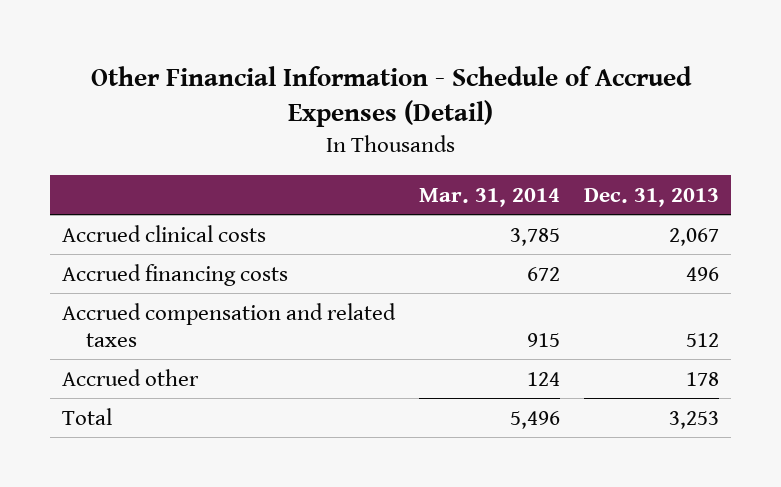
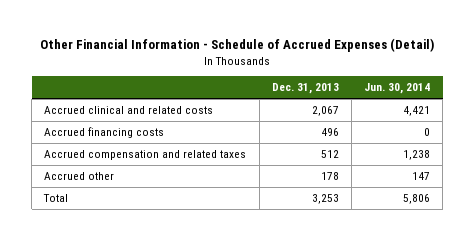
[419,187,561,207] Mar. 31, 2014 -> none
none -> [364,83,431,95] Jun. 30, 2014
[62,224,267,242] Accrued clinical costs -> [44,106,214,115] Accrued clinical and related costs

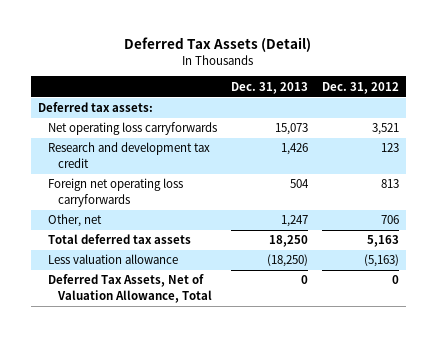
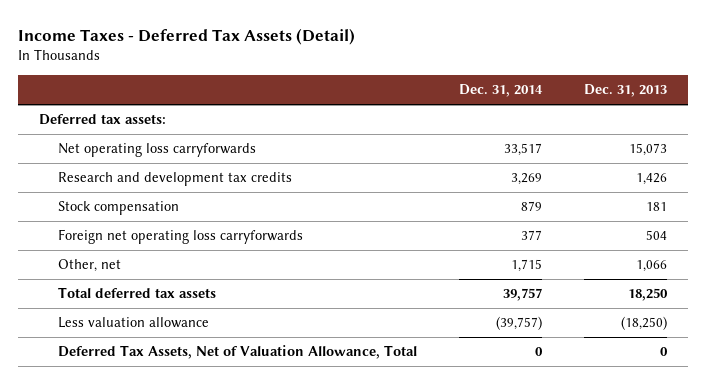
[124,36,312,52] Deferred Tax Assets (Detail) -> [18,27,356,45] Income Taxes - Deferred Tax Assets (Detail)
[322,81,400,94] Dec. 31, 2012 -> none
none -> [459,84,544,98] Dec. 31, 2014
[47,142,210,168] Research and development tax credit -> [58,172,293,187] Research and development tax credits
none -> [58,201,180,216] Stock compensation
[280,215,308,228] 1,247 -> [636,260,668,273] 1,066

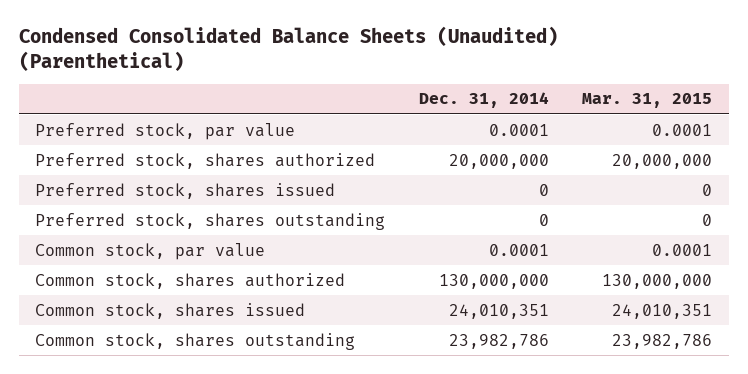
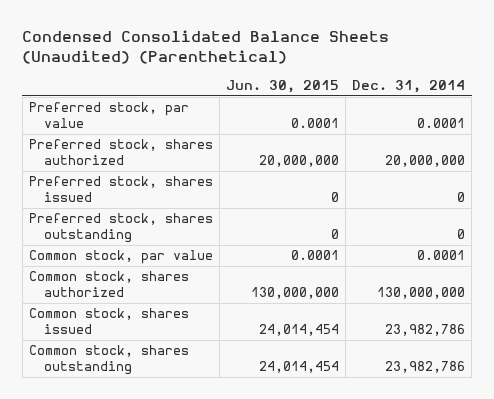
[582,93,713,109] Mar. 31, 2015 -> none
none -> [225,80,339,94] Jun. 30, 2015
[448,303,549,319] 24,010,351 -> [385,324,466,337] 23,982,786

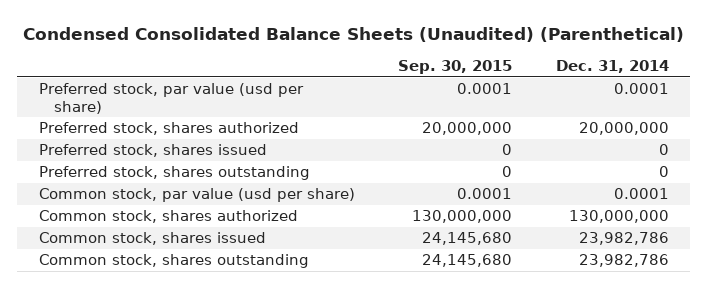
[225,80,339,94] Jun. 30, 2015 -> none
none -> [398,60,513,75] Sep. 30, 2015
[28,102,189,129] Preferred stock, par value -> [38,83,304,114] Preferred stock, par value (usd per share)
[28,250,213,265] Common stock, par value -> [38,188,355,203] Common stock, par value (usd per share)

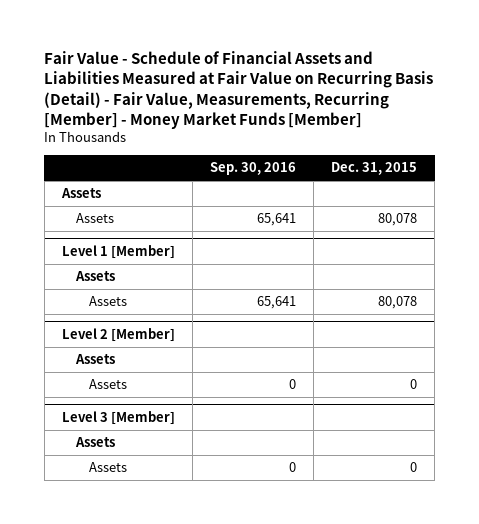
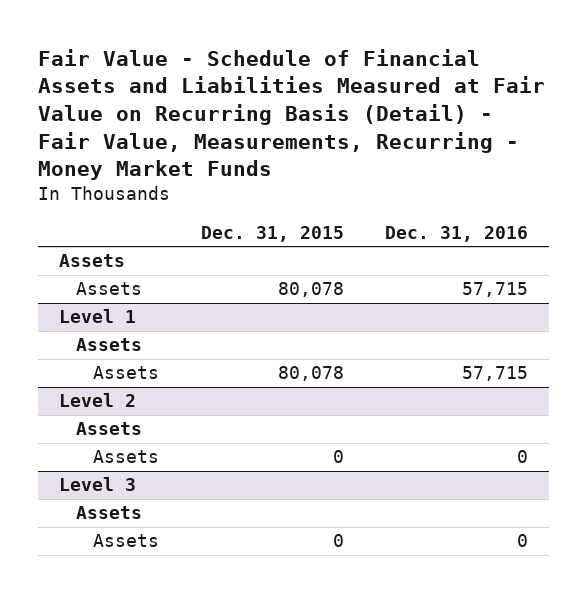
[44,51,434,129] Fair Value - Schedule of Financial Assets and Liabilities Measured at Fair Value on Recurring Basis (Detail) - Fair Value, Measurements, Recurring [Member] - Money Market Funds [Member] -> [37,48,545,181] Fair Value - Schedule of Financial Assets and Liabilities Measured at Fair Value on Recurring Basis (Detail) - Fair Value, Measurements, Recurring - Money Market Funds
[210,162,297,176] Sep. 30, 2016 -> none
none -> [385,225,529,242] Dec. 31, 2016
[61,245,175,260] Level 1 [Member] -> [58,309,136,324] Level 1
[61,328,175,343] Level 2 [Member] -> [58,393,136,408] Level 2
[61,411,175,426] Level 3 [Member] -> [58,477,136,492] Level 3

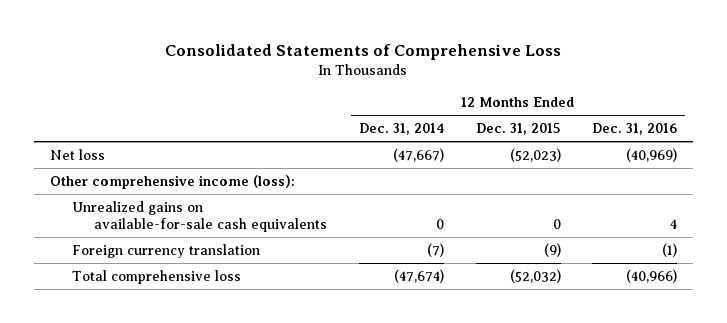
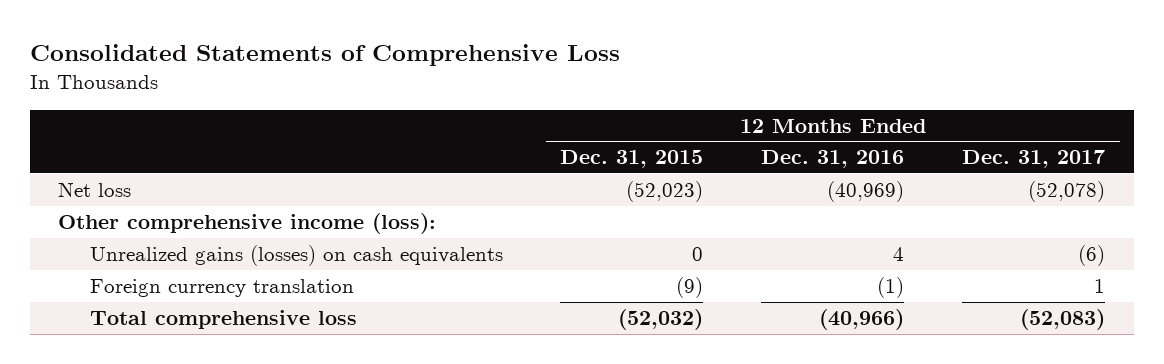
[358,123,444,136] Dec. 31, 2014 -> none
none -> [962,150,1106,169] Dec. 31, 2017
[72,200,328,233] Unrealized gains on available-for-sale cash equivalents -> [89,244,503,266] Unrealized gains (losses) on cash equivalents

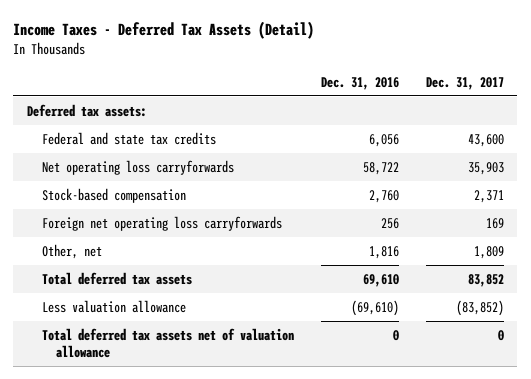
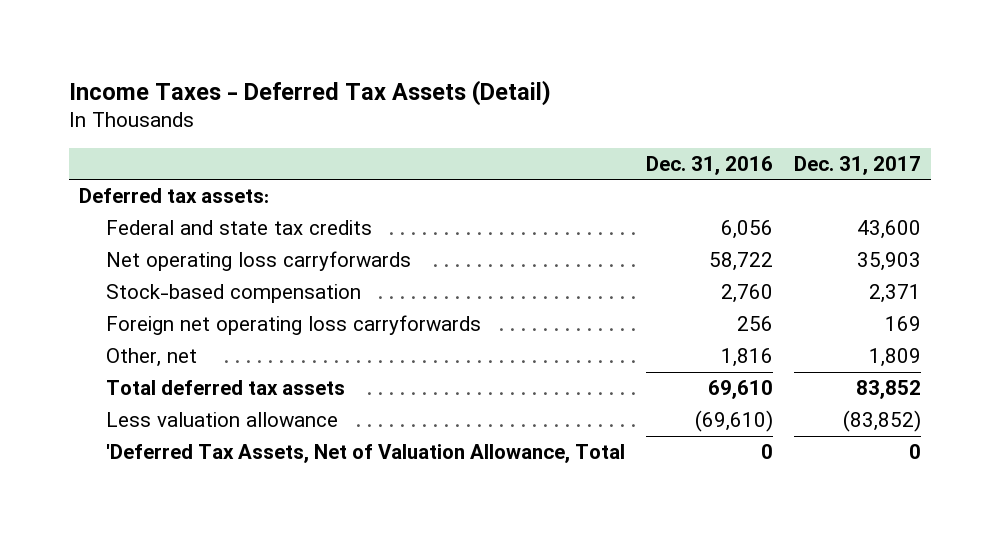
[41,327,294,359] Total deferred tax assets net of valuation allowance -> [106,444,626,464] 'Deferred Tax Assets, Net of Valuation Allowance, Total

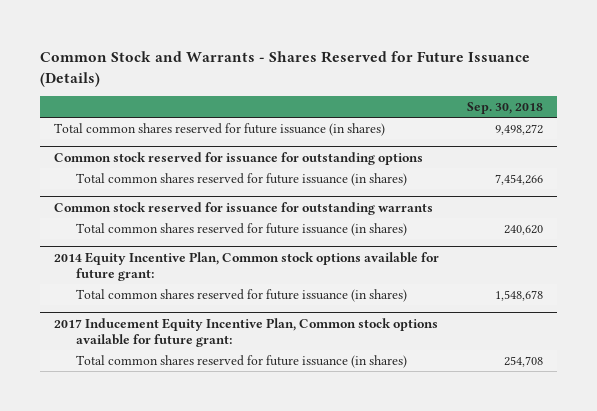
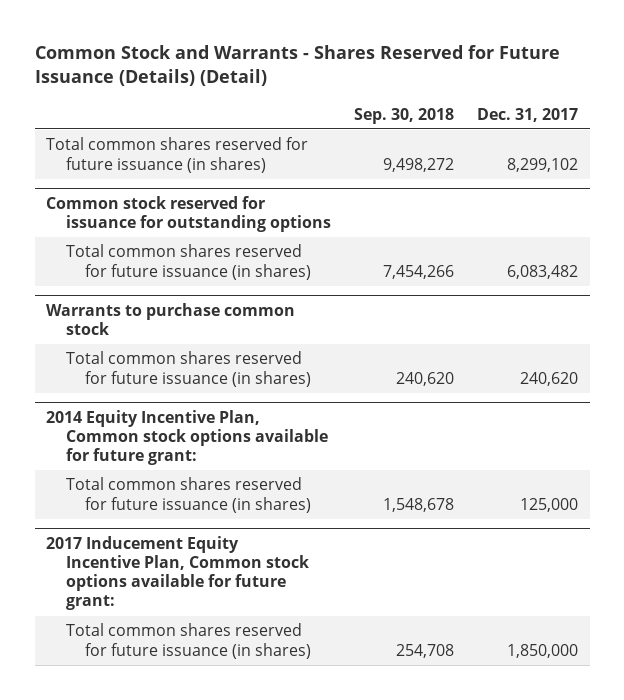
[40,50,531,87] Common Stock and Warrants - Shares Reserved for Future Issuance (Details) -> [34,45,560,87] Common Stock and Warrants - Shares Reserved for Future Issuance (Details) (Detail)
none -> [476,107,578,122] Dec. 31, 2017
[54,201,434,215] Common stock reserved for issuance for outstanding warrants -> [46,303,296,336] Warrants to purchase common stock

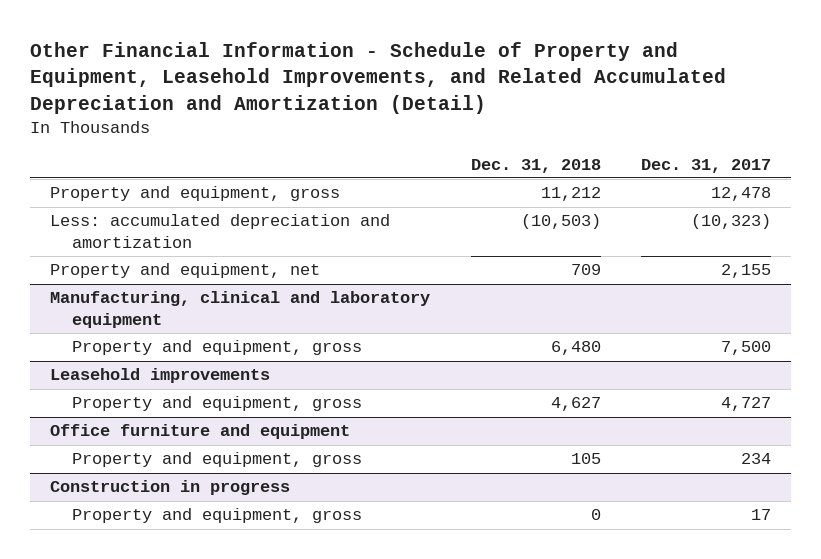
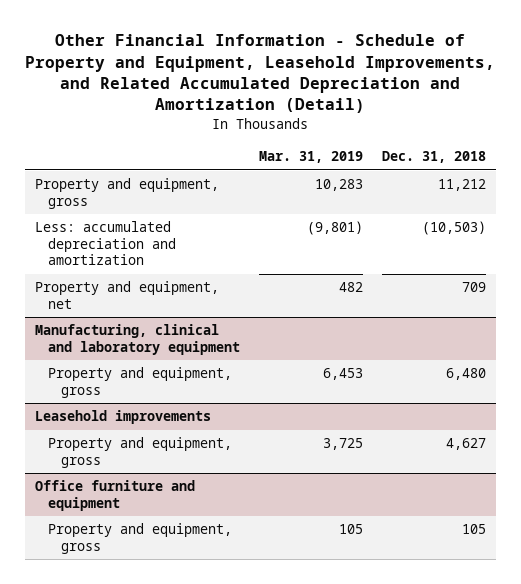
[640,158,771,173] Dec. 31, 2017 -> none
none -> [259,151,364,164] Mar. 31, 2019
[50,480,291,496] Construction in progress -> none
[72,508,363,524] Property and equipment, gross -> none

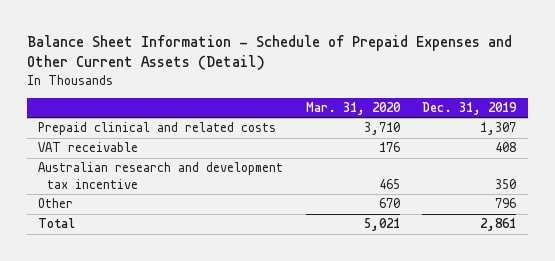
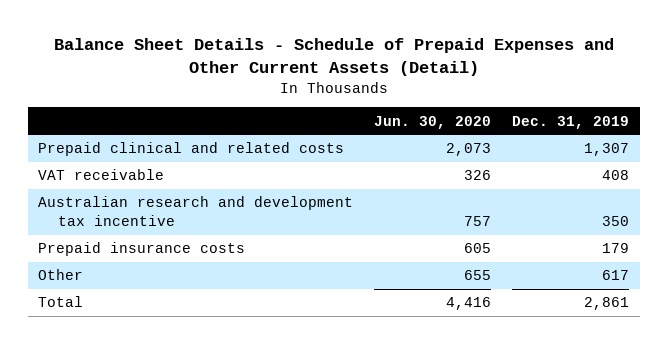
[27,35,513,71] Balance Sheet Information - Schedule of Prepaid Expenses and Other Current Assets (Detail) -> [53,38,614,76] Balance Sheet Details - Schedule of Prepaid Expenses and Other Current Assets (Detail)
[305,102,401,116] Mar. 31, 2020 -> none
none -> [374,115,492,129] Jun. 30, 2020
none -> [38,242,246,257] Prepaid insurance costs
[495,198,517,209] 796 -> [602,270,630,281] 617

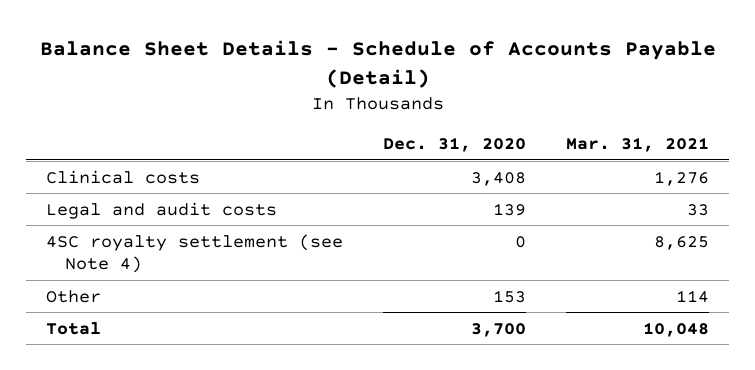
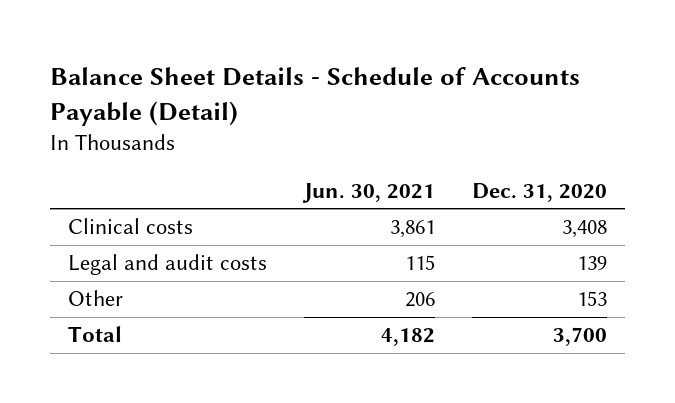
[566,136,710,152] Mar. 31, 2021 -> none
none -> [301,182,435,203] Jun. 30, 2021
[45,233,343,274] 4SC royalty settlement (see Note 4) -> none

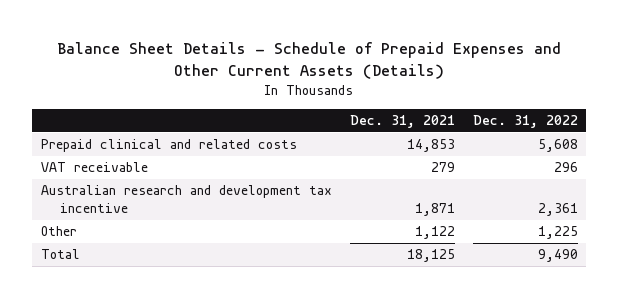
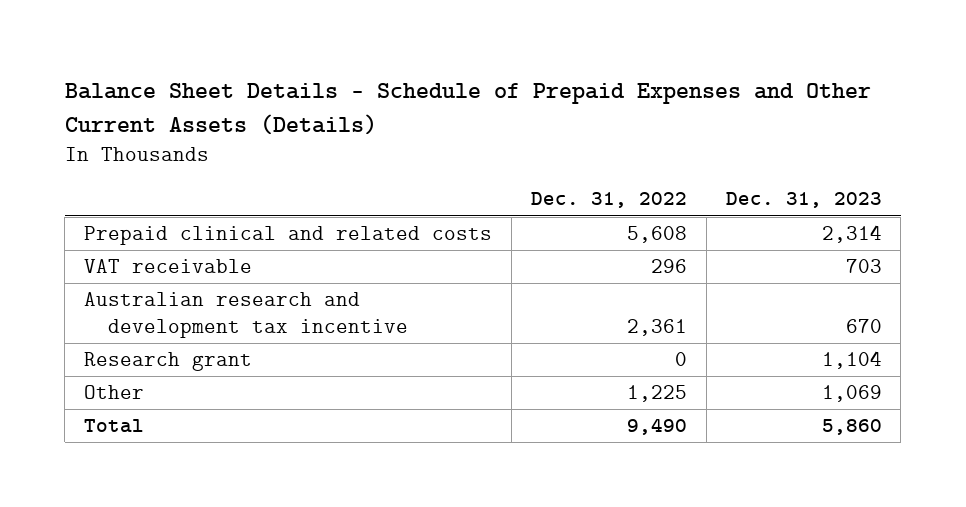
[349,115,455,129] Dec. 31, 2021 -> none
none -> [725,192,882,209] Dec. 31, 2023
none -> [83,352,252,372] Research grant

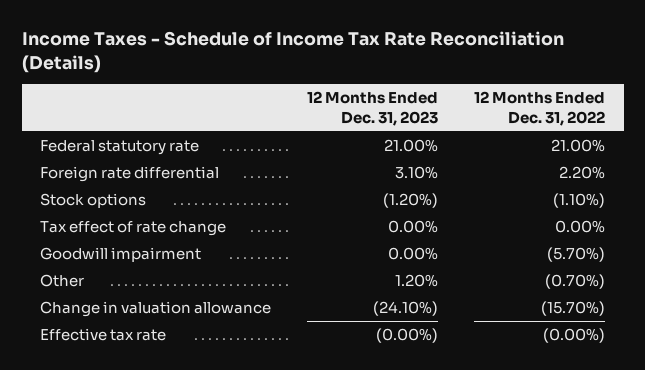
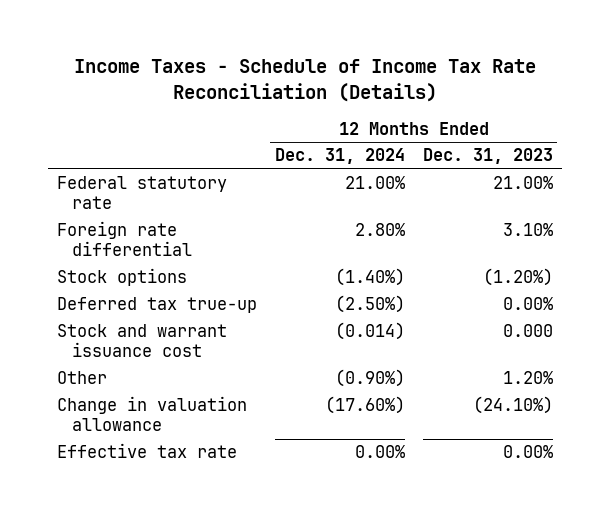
[474,91,606,126] 12 Months Ended Dec. 31, 2022 -> none
none -> [274,148,405,165] Dec. 31, 2024
[39,221,226,237] Tax effect of rate change -> none
[39,247,201,263] Goodwill impairment -> none
none -> [56,297,257,314] Deferred tax true-up
none -> [56,324,227,358] Stock and warrant issuance cost
[376,328,439,344] (0.00%) -> [502,445,553,459] 0.00%

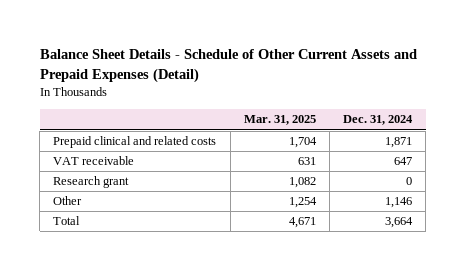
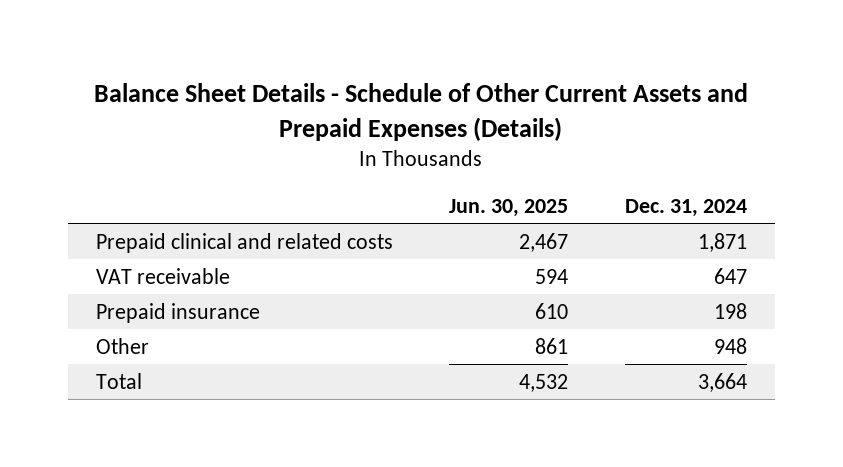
[39,49,417,84] Balance Sheet Details - Schedule of Other Current Assets and Prepaid Expenses (Detail) -> [94,83,749,141] Balance Sheet Details - Schedule of Other Current Assets and Prepaid Expenses (Details)
[243,115,316,126] Mar. 31, 2025 -> none
none -> [449,199,569,218] Jun. 30, 2025
[53,176,130,189] Research grant -> none
none -> [96,302,261,323] Prepaid insurance
[385,197,413,209] 1,146 -> [713,337,747,354] 948

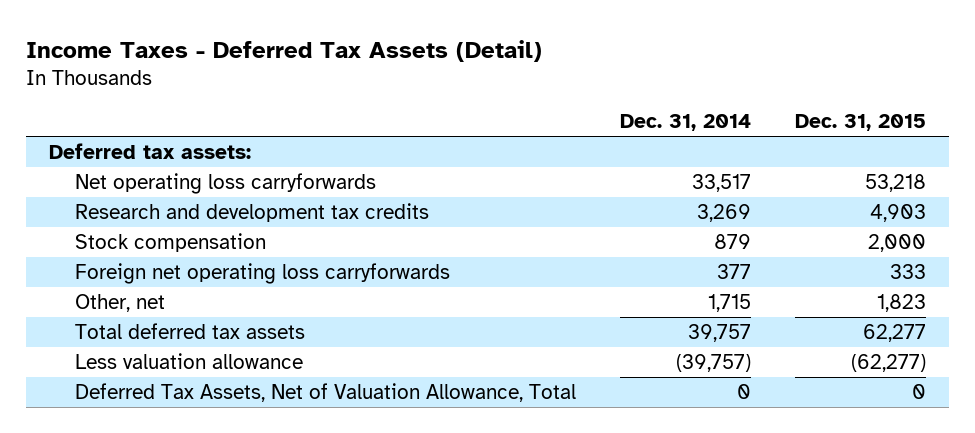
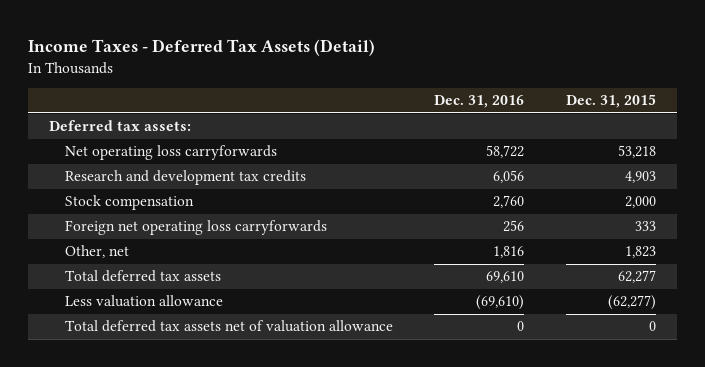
[620,113,752,131] Dec. 31, 2014 -> none
none -> [434,95,525,109] Dec. 31, 2016
[75,383,577,403] Deferred Tax Assets, Net of Valuation Allowance, Total -> [64,320,393,333] Total deferred tax assets net of valuation allowance

